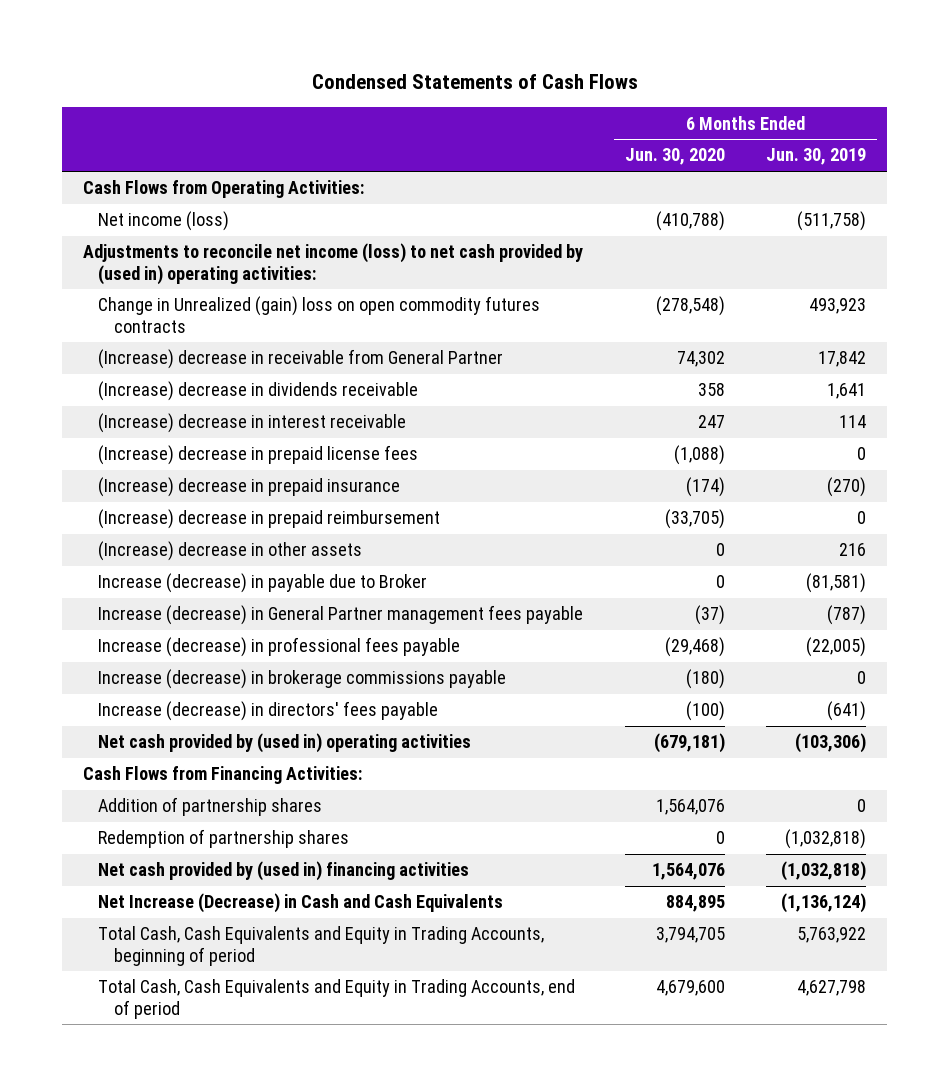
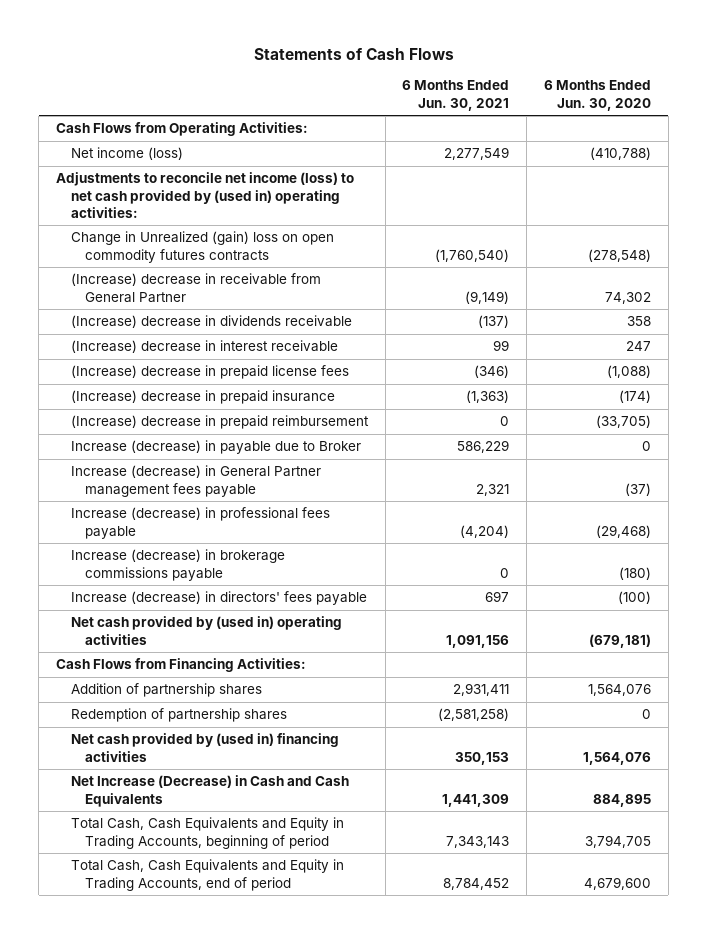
[311,74,638,90] Condensed Statements of Cash Flows -> [253,47,454,60] Statements of Cash Flows
[766,148,867,166] Jun. 30, 2019 -> none
none -> [402,80,510,111] 6 Months Ended Jun. 30, 2021
[98,541,363,562] (Increase) decrease in other assets -> none

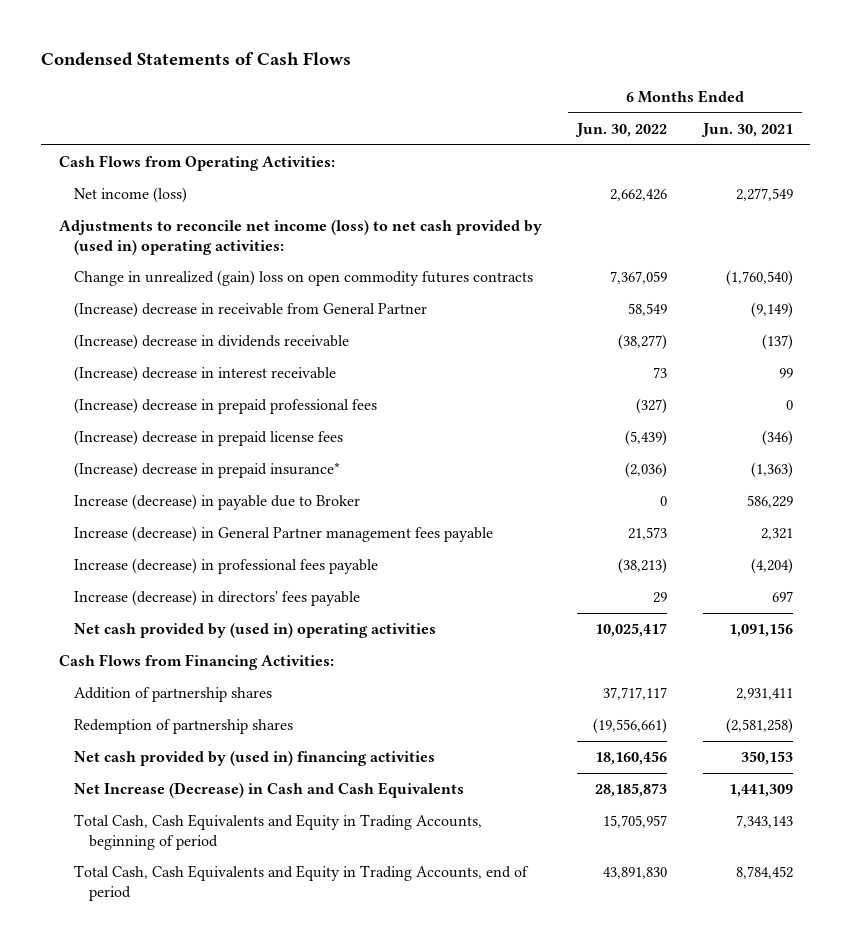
[253,47,454,60] Statements of Cash Flows -> [40,52,351,67] Condensed Statements of Cash Flows
[544,80,652,111] 6 Months Ended Jun. 30, 2020 -> none
none -> [575,122,668,137] Jun. 30, 2022
[70,231,334,263] Change in Unrealized (gain) loss on open commodity futures contracts -> [73,269,533,286] Change in unrealized (gain) loss on open commodity futures contracts
none -> [73,397,377,414] (Increase) decrease in prepaid professional fees
[70,415,369,430] (Increase) decrease in prepaid reimbursement -> none
[70,390,335,405] (Increase) decrease in prepaid insurance -> [73,461,340,478] (Increase) decrease in prepaid insurance*
[70,549,285,581] Increase (decrease) in brokerage commissions payable -> none

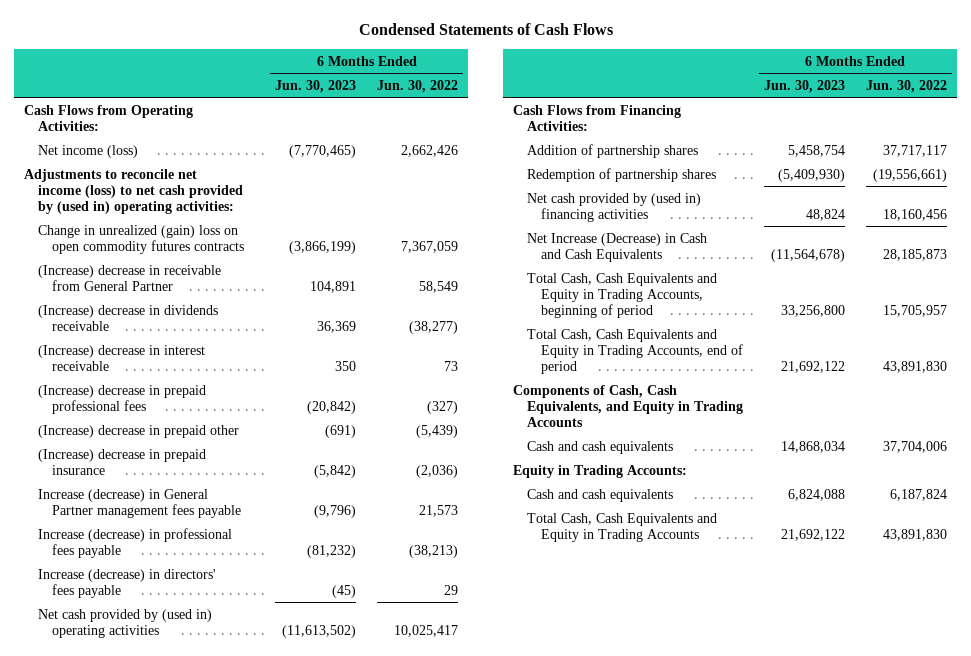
[700,122,793,137] Jun. 30, 2021 -> none
none -> [275,79,357,93] Jun. 30, 2023
[73,493,360,510] Increase (decrease) in payable due to Broker -> none
[73,429,343,446] (Increase) decrease in prepaid license fees -> [38,424,240,438] (Increase) decrease in prepaid other
[73,461,340,478] (Increase) decrease in prepaid insurance* -> [38,448,207,475] (Increase) decrease in prepaid insurance
none -> [513,384,744,427] Components of Cash, Cash Equivalents, and Equity in Trading Accounts
none -> [527,440,674,454] Cash and cash equivalents
none -> [513,464,688,478] Equity in Trading Accounts:
none -> [527,488,674,502] Cash and cash equivalents
none -> [527,512,718,542] Total Cash, Cash Equivalents and Equity in Trading Accounts

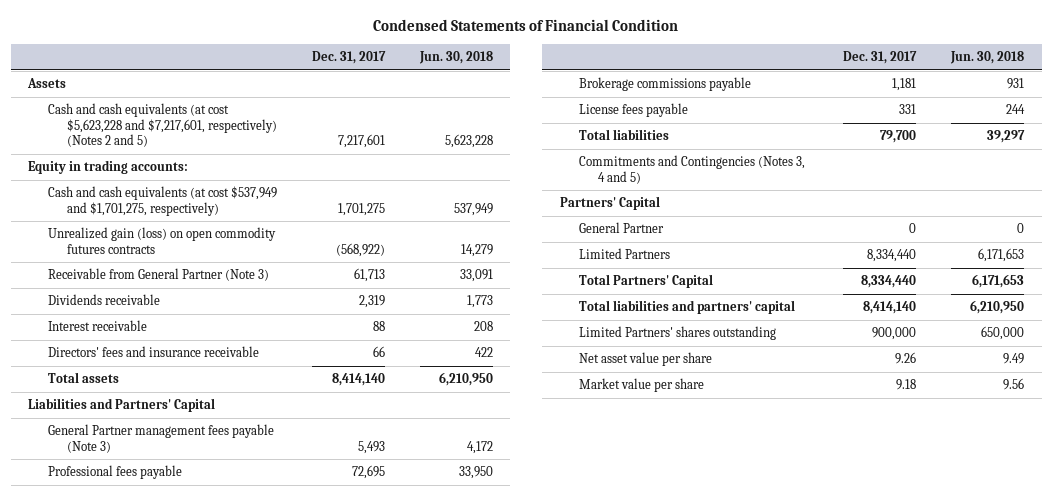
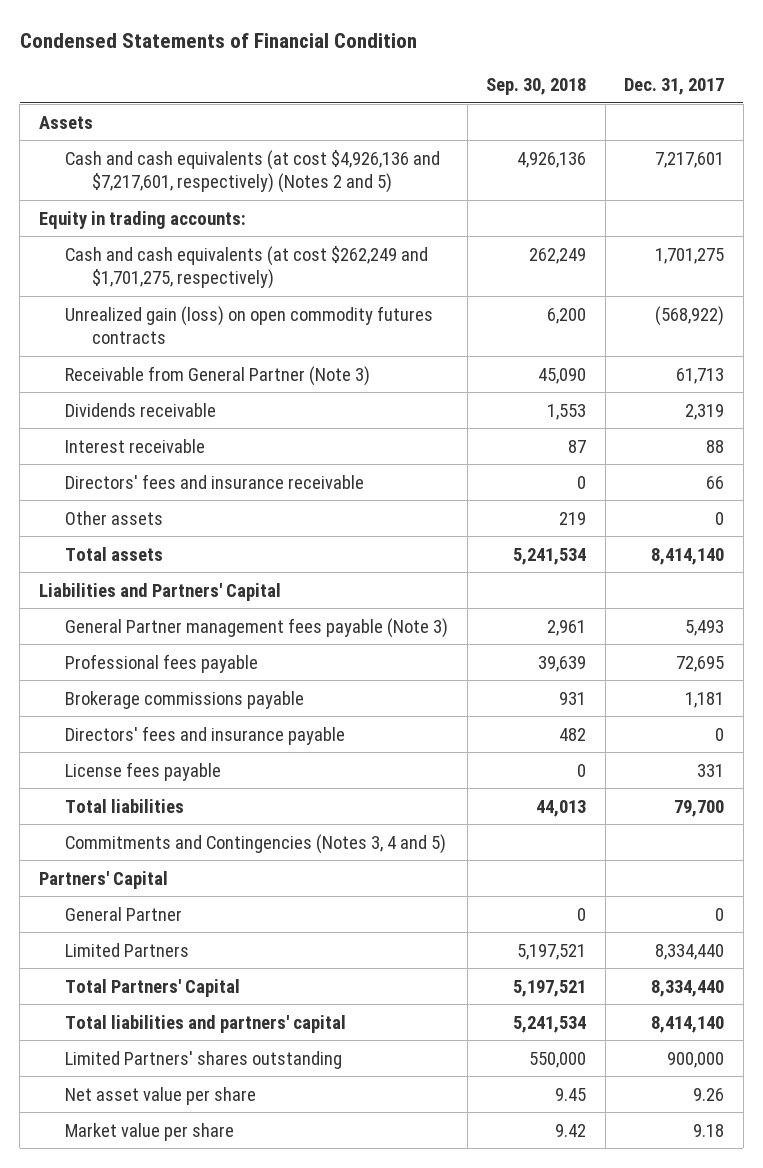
[418,51,493,65] Jun. 30, 2018 -> none
none -> [486,78,587,96] Sep. 30, 2018
[47,103,278,148] Cash and cash equivalents (at cost $5,623,228 and $7,217,601, respectively) (Notes 2 and 5) -> [65,149,441,194] Cash and cash equivalents (at cost $4,926,136 and $7,217,601, respectively) (Notes 2 and 5)
[47,186,277,216] Cash and cash equivalents (at cost $537,949 and $1,701,275, respectively) -> [65,245,429,290] Cash and cash equivalents (at cost $262,249 and $1,701,275, respectively)
none -> [65,510,164,525] Other assets
none -> [65,725,346,745] Directors' fees and insurance payable

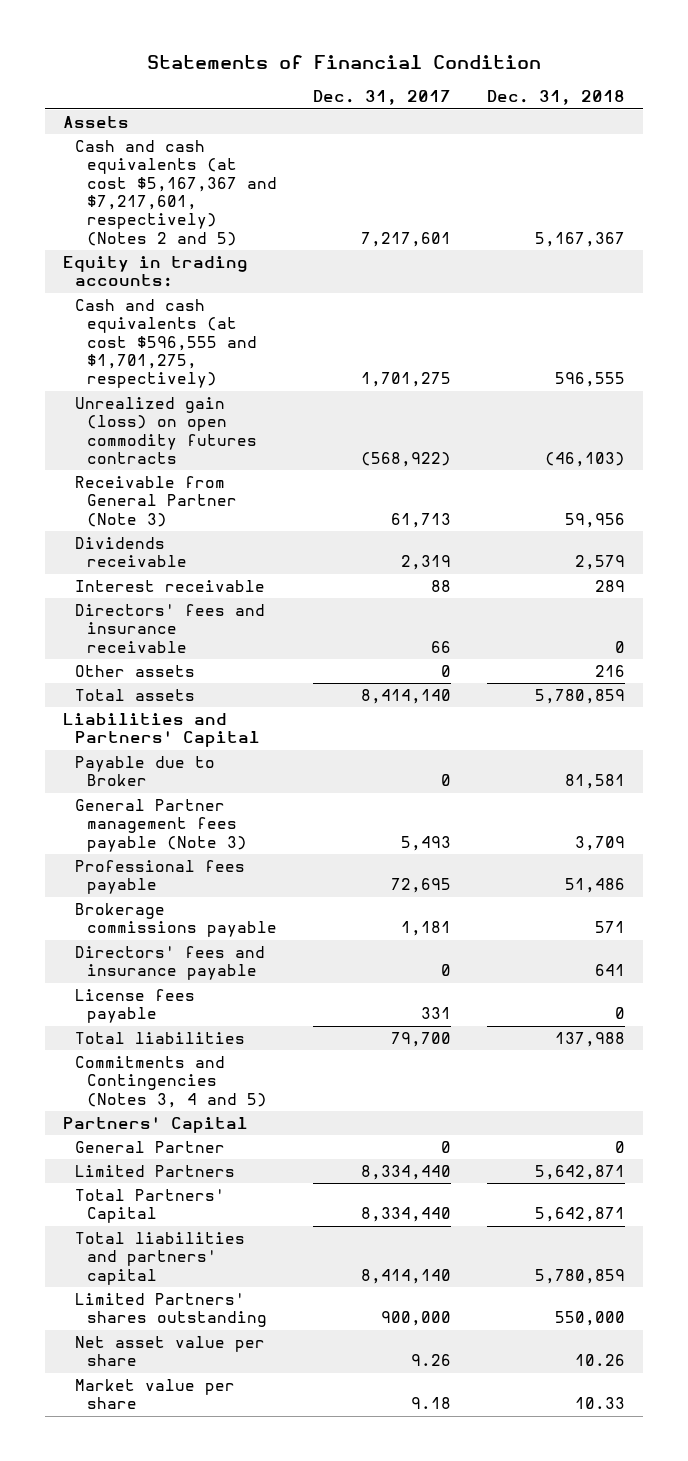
[19,33,417,49] Condensed Statements of Financial Condition -> [146,54,541,69] Statements of Financial Condition
[486,78,587,96] Sep. 30, 2018 -> none
none -> [487,90,626,106] Dec. 31, 2018
[65,149,441,194] Cash and cash equivalents (at cost $4,926,136 and $7,217,601, respectively) (Notes 2 and 5) -> [74,140,278,246] Cash and cash equivalents (at cost $5,167,367 and $7,217,601, respectively) (Notes 2 and 5)
[65,245,429,290] Cash and cash equivalents (at cost $262,249 and $1,701,275, respectively) -> [74,299,258,389] Cash and cash equivalents (at cost $596,555 and $1,701,275, respectively)
none -> [74,756,215,787] Payable due to Broker

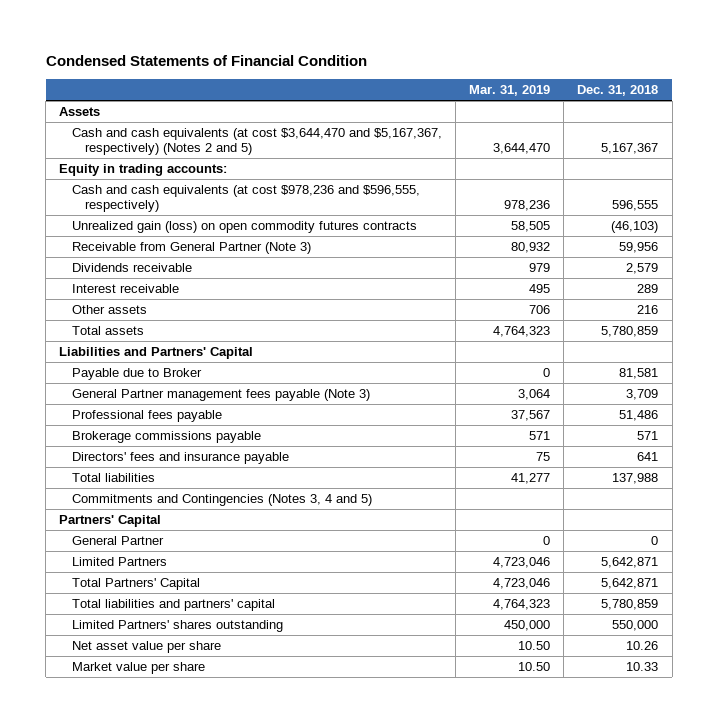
[146,54,541,69] Statements of Financial Condition -> [45,54,367,66] Condensed Statements of Financial Condition
[313,90,452,106] Dec. 31, 2017 -> none
none -> [469,85,551,97] Mar. 31, 2019
[74,140,278,246] Cash and cash equivalents (at cost $5,167,367 and $7,217,601, respectively) (Notes 2 and 5) -> [72,128,443,156] Cash and cash equivalents (at cost $3,644,470 and $5,167,367, respectively) (Notes 2 and 5)
[74,299,258,389] Cash and cash equivalents (at cost $596,555 and $1,701,275, respectively) -> [72,185,421,213] Cash and cash equivalents (at cost $978,236 and $596,555, respectively)
[74,604,265,653] Directors' fees and insurance receivable -> none
[74,989,195,1024] License fees payable -> none

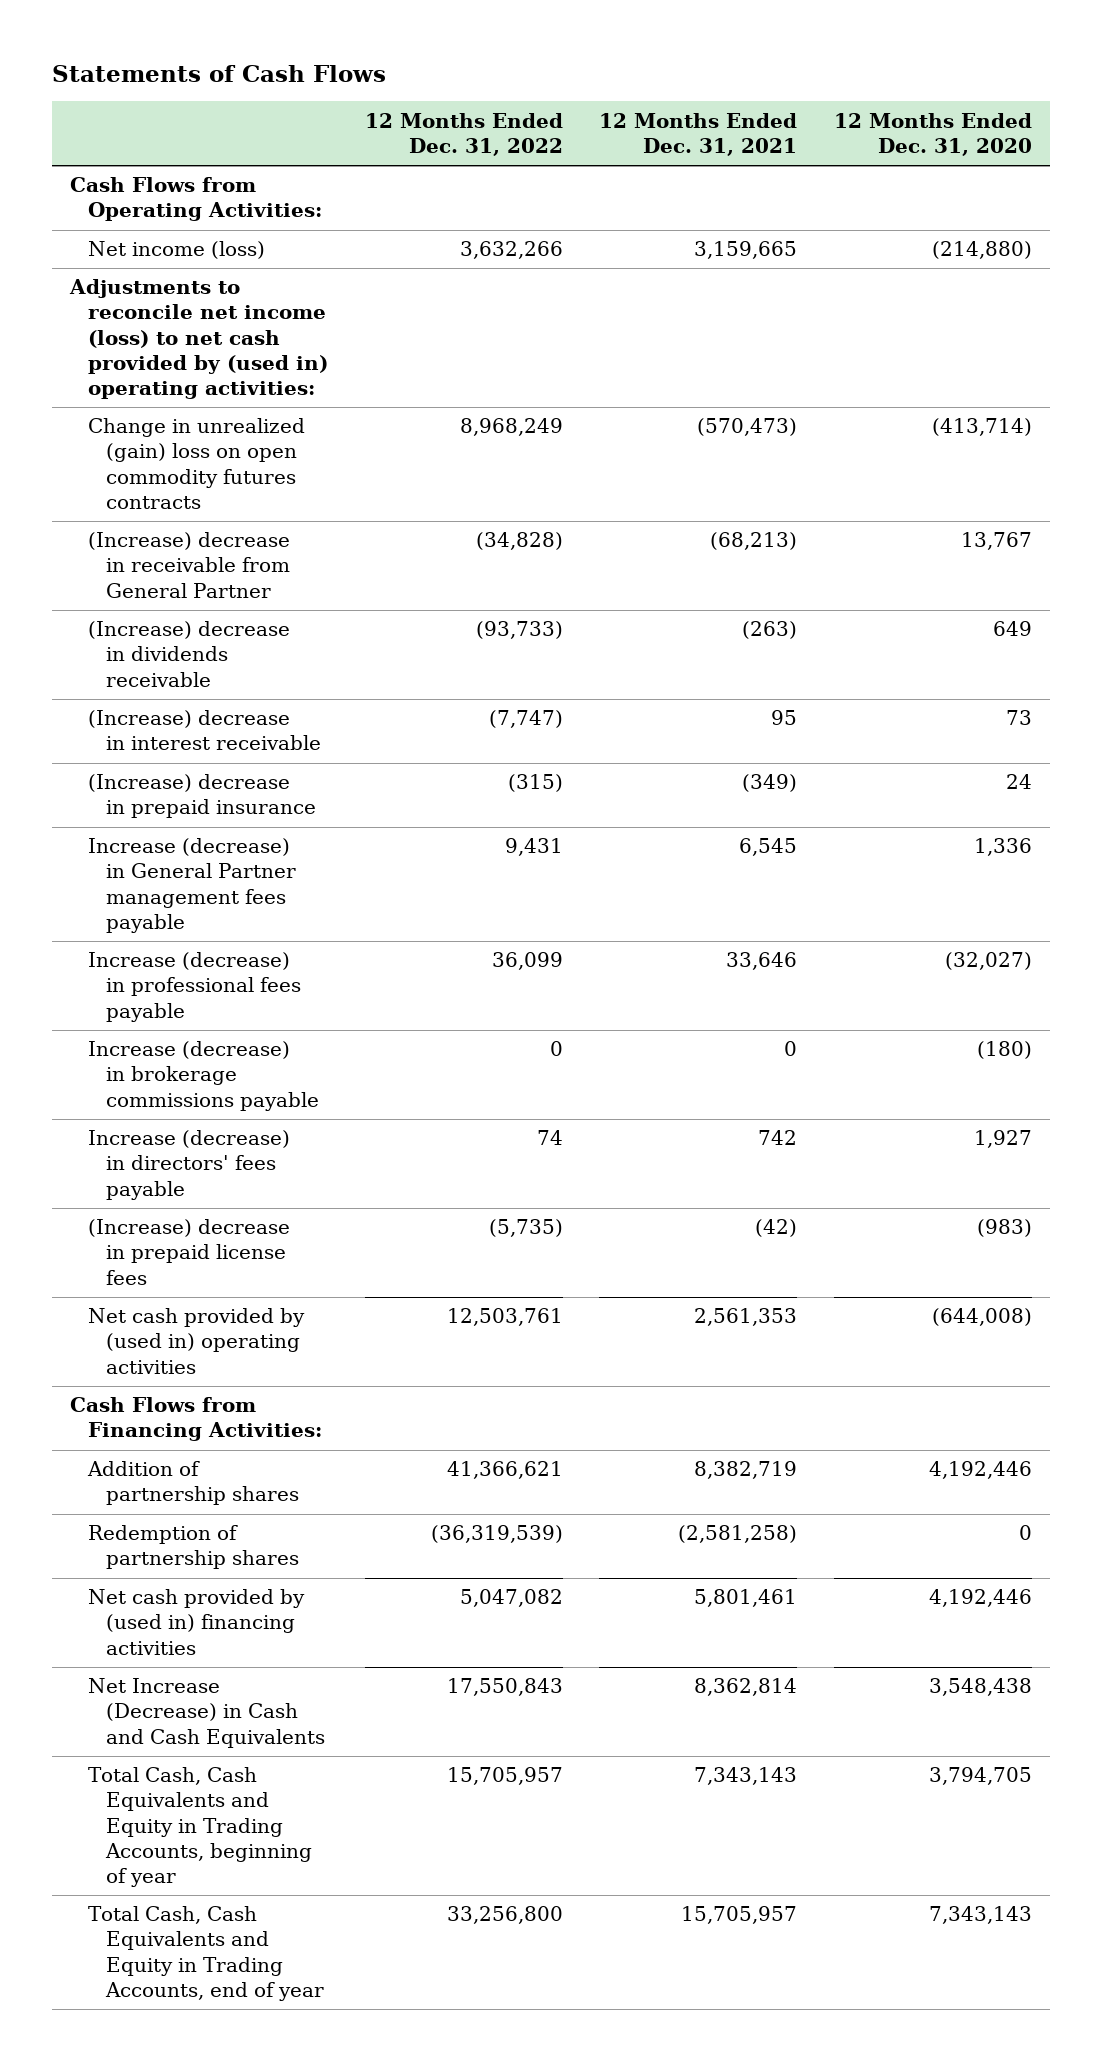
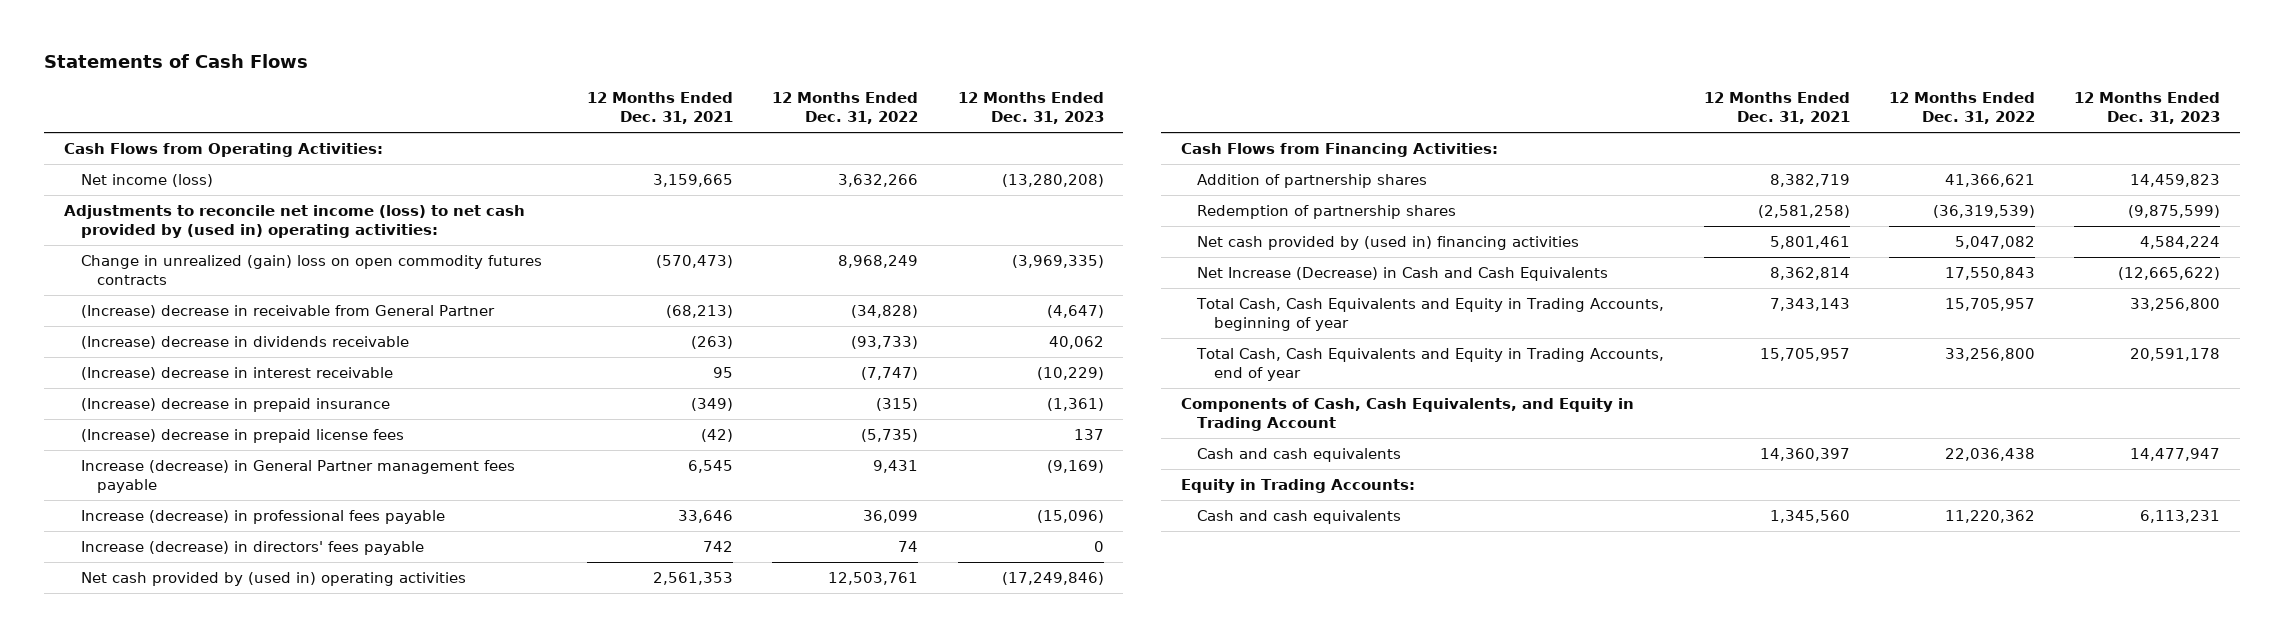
[833,112,1032,156] 12 Months Ended Dec. 31, 2020 -> none
none -> [957,92,1104,125] 12 Months Ended Dec. 31, 2023
[88,1219,291,1285] (Increase) decrease in prepaid license fees -> [80,428,404,443] (Increase) decrease in prepaid license fees
[88,1041,320,1111] Increase (decrease) in brokerage commissions payable -> none
none -> [1180,397,1634,431] Components of Cash, Cash Equivalents, and Equity in Trading Account
none -> [1197,447,1402,462] Cash and cash equivalents
none -> [1180,478,1415,493] Equity in Trading Accounts:
none -> [1197,509,1402,524] Cash and cash equivalents

